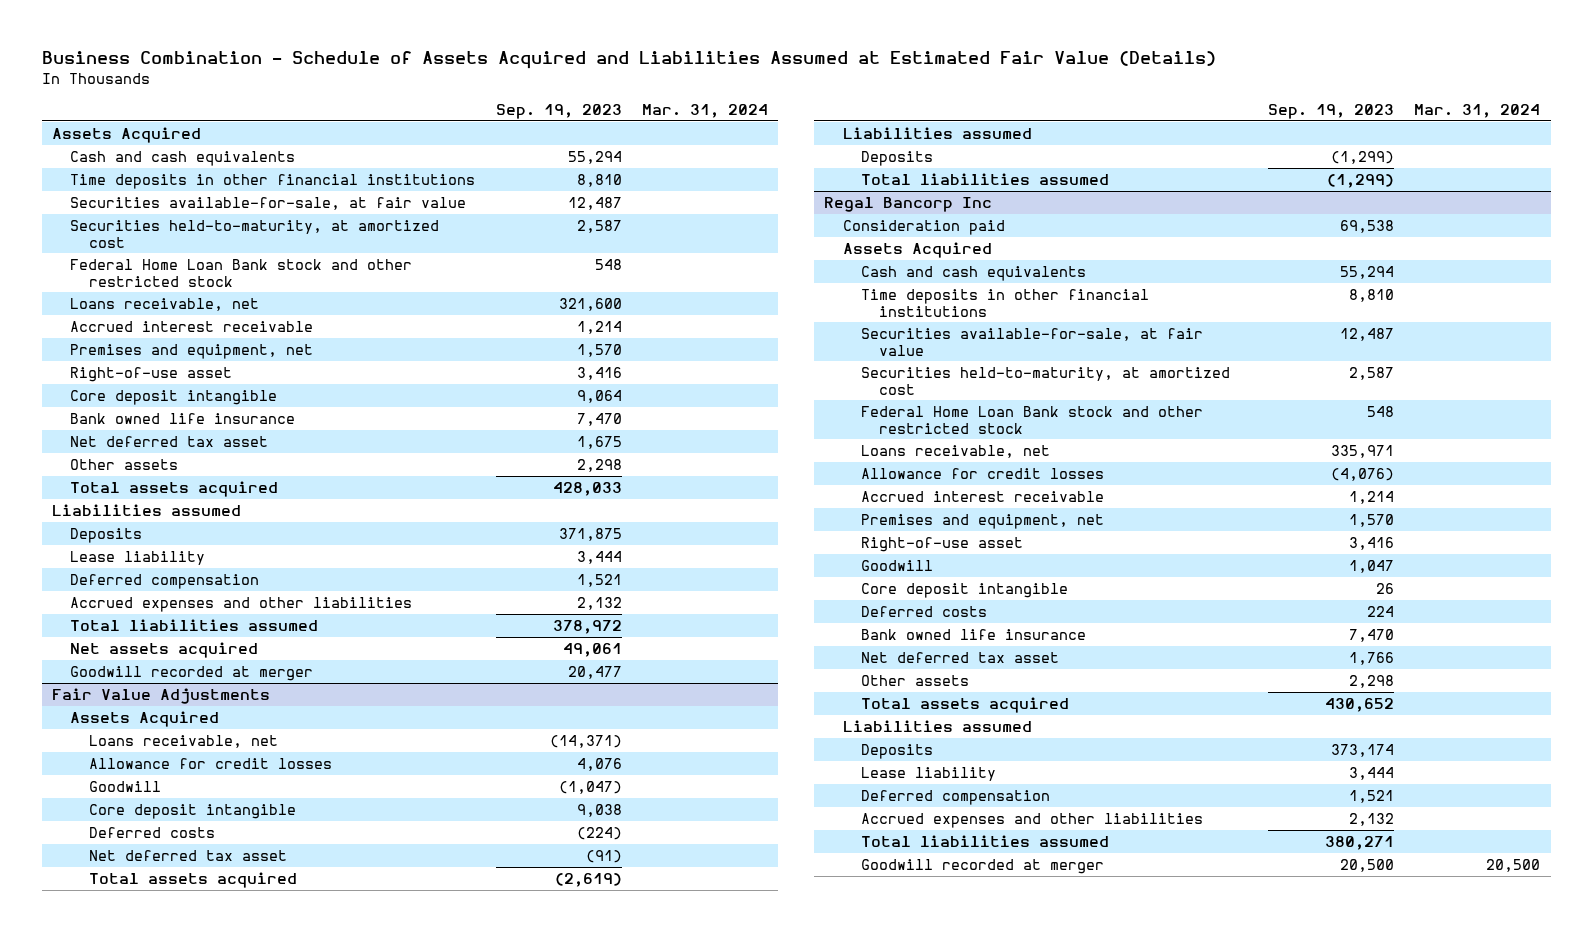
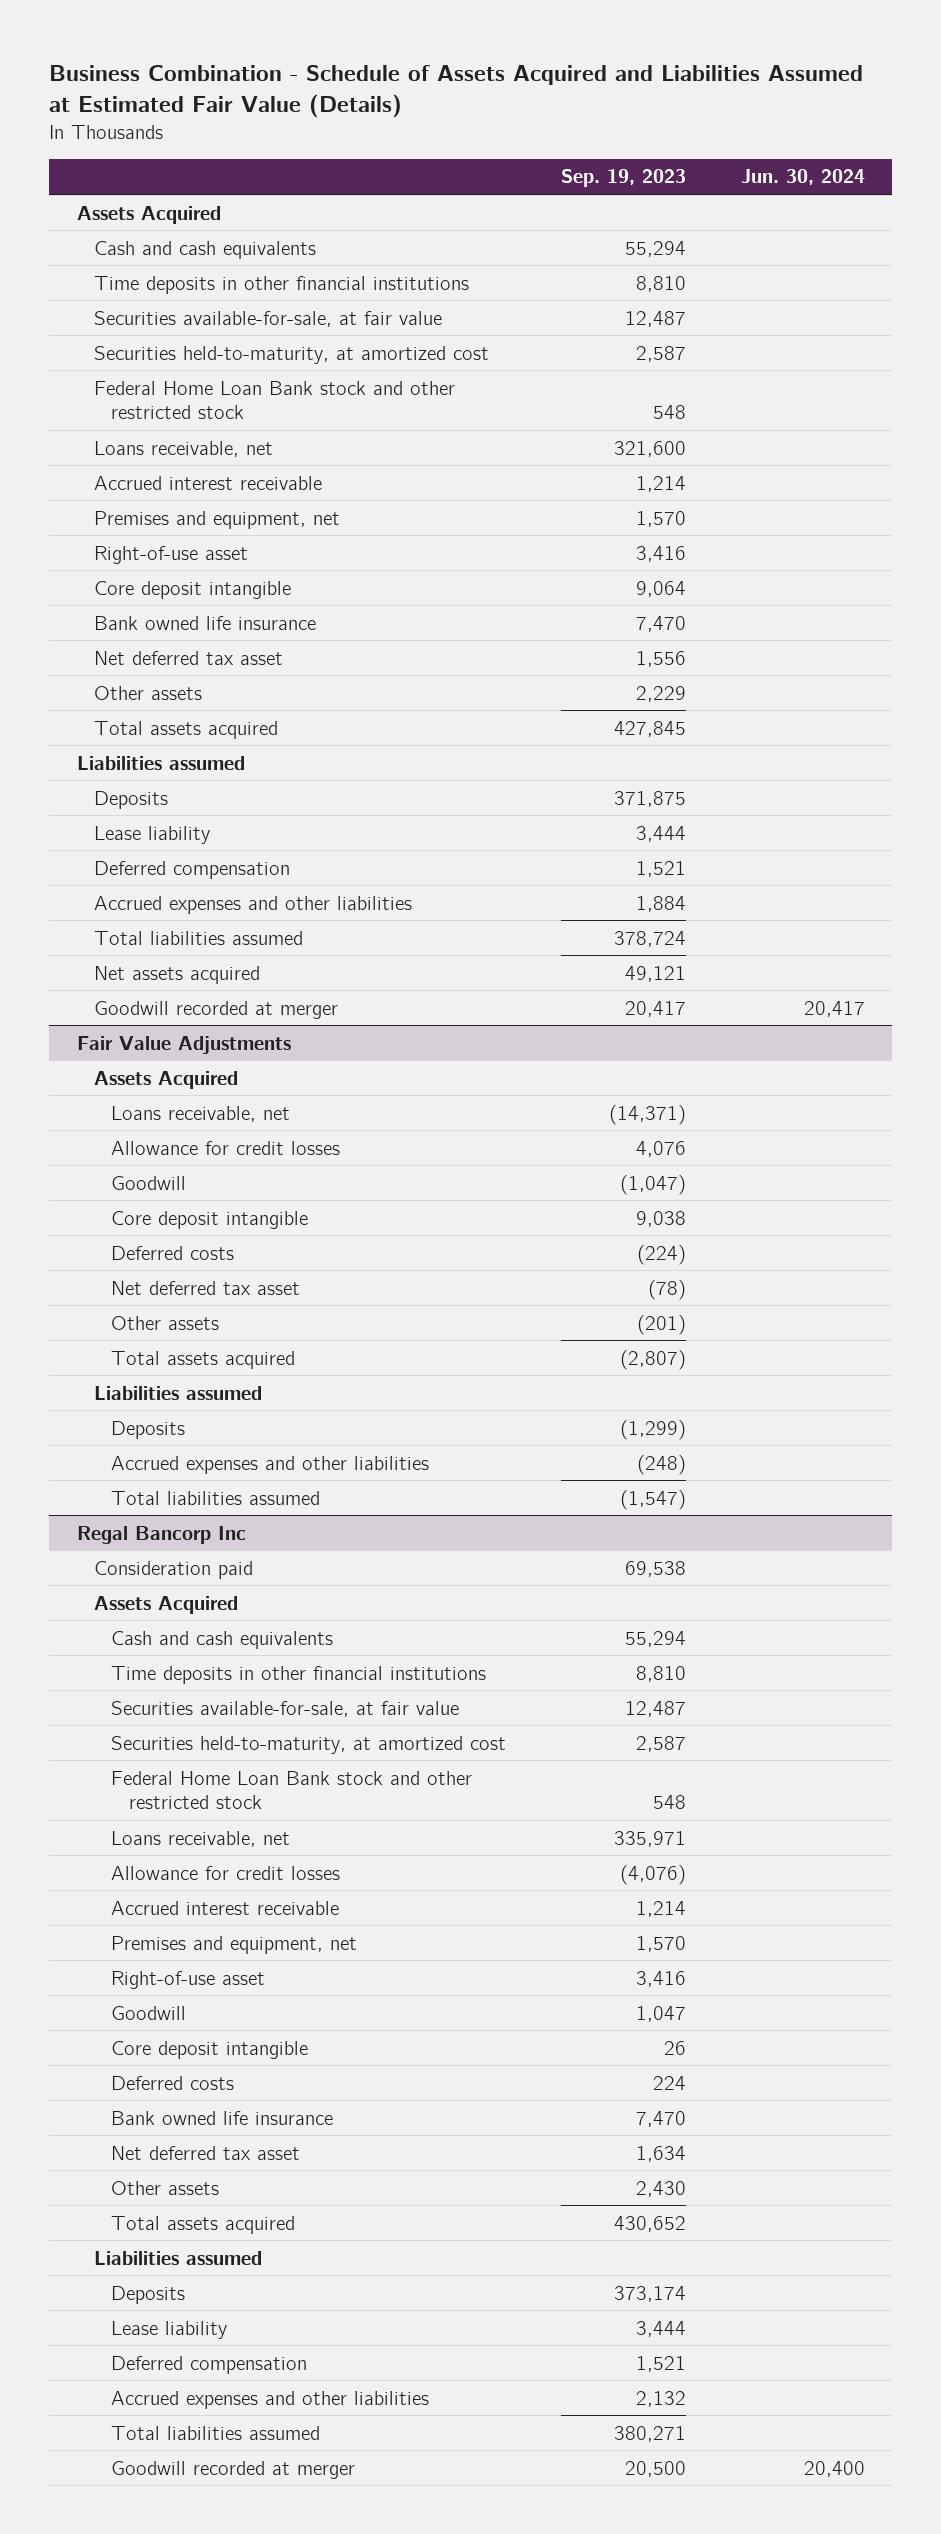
[642,103,769,118] Mar. 31, 2024 -> none
none -> [740,169,865,186] Jun. 30, 2024
[576,435,622,449] 1,675 -> [636,650,687,667] 1,556
[576,458,622,472] 2,298 -> [636,685,687,702] 2,229
[552,481,622,496] 428,033 -> [614,720,687,737] 427,845
[576,596,622,610] 2,132 -> [636,895,687,912] 1,884
[552,619,622,634] 378,972 -> [614,930,687,947] 378,724
[562,642,622,657] 49,061 -> [625,965,687,982] 49,121
[567,665,622,679] 20,477 -> [625,1000,687,1017] 20,417
[585,849,622,863] (91) -> [648,1279,687,1300] (78)
none -> [111,1315,220,1330] Other assets
[554,872,622,887] (2,619) -> [620,1349,687,1370] (2,807)
none -> [111,1455,430,1474] Accrued expenses and other liabilities
[1327,173,1395,188] (1,299) -> [620,1489,687,1510] (1,547)
[1349,651,1395,665] 1,766 -> [636,2145,687,2162] 1,634
[1349,674,1395,688] 2,298 -> [636,2180,687,2197] 2,430

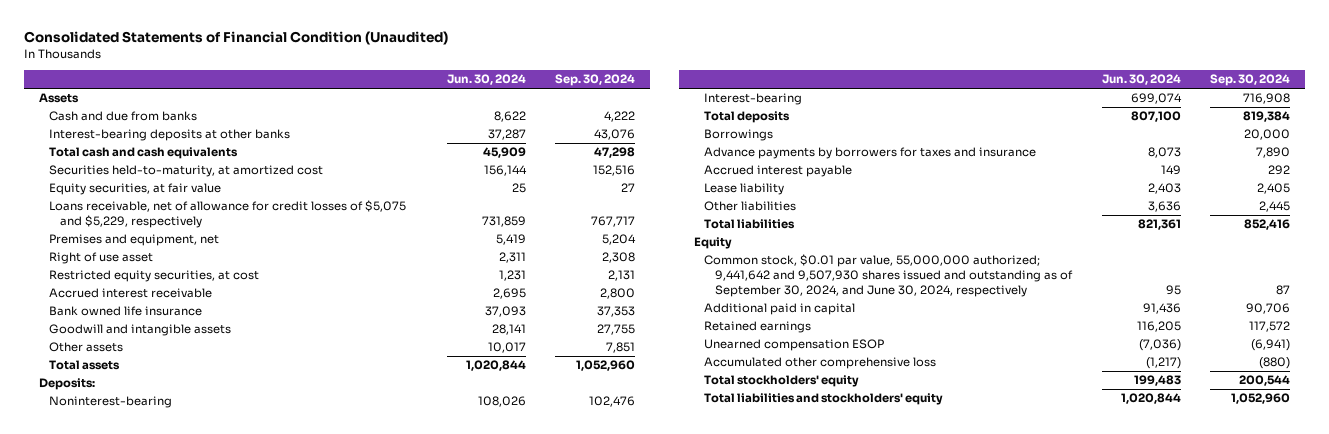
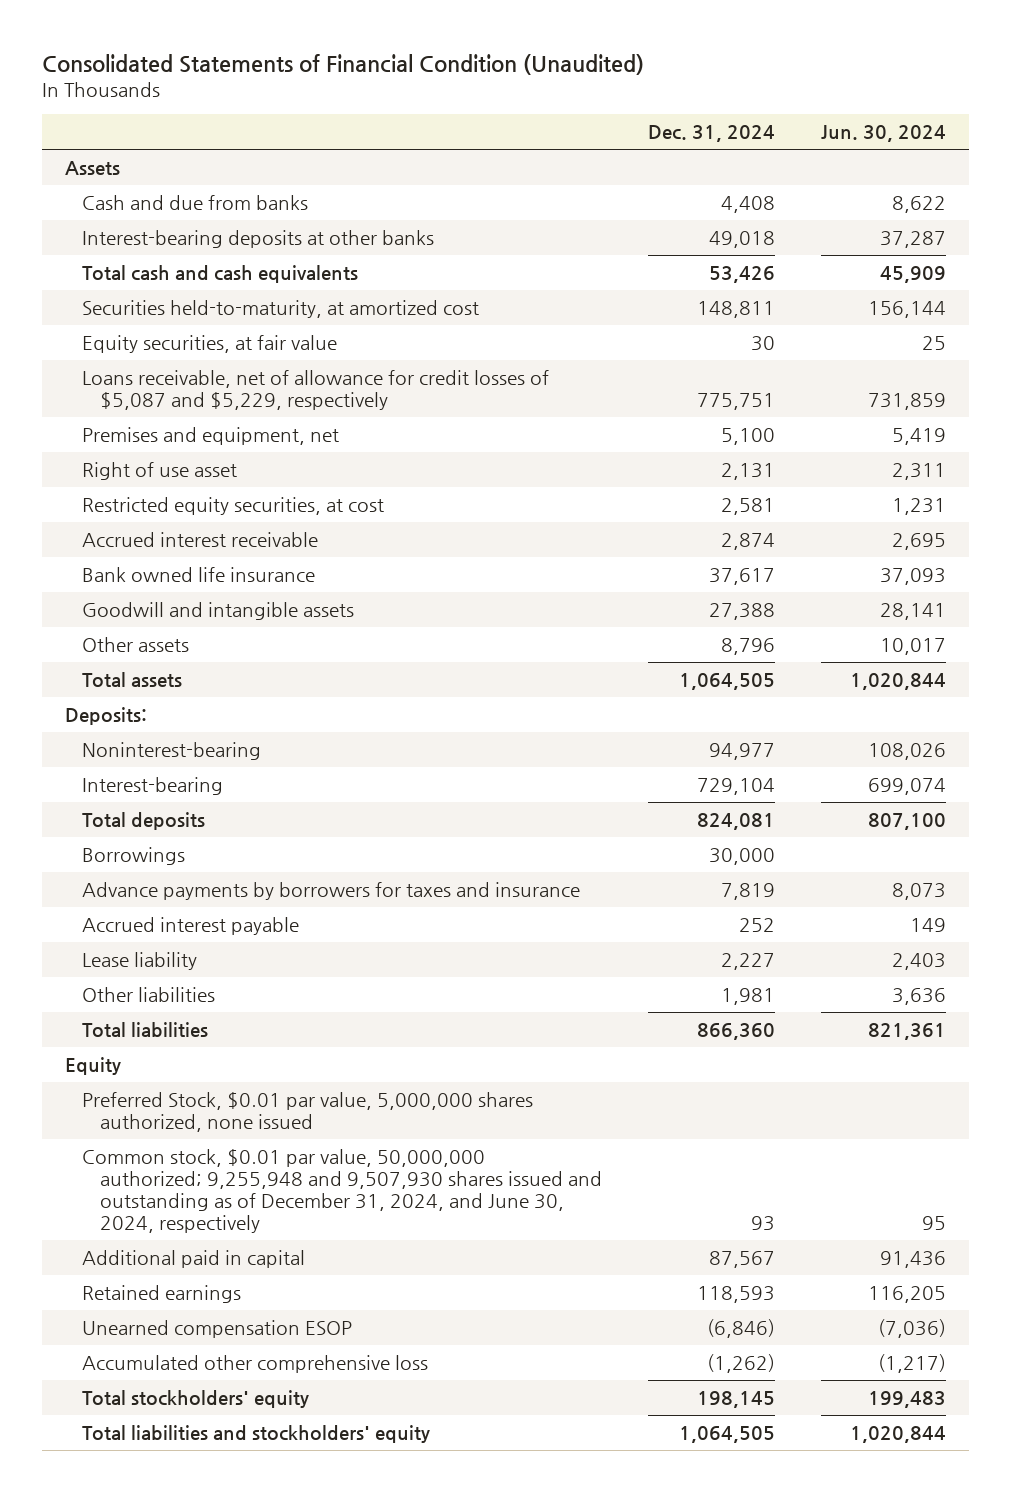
[555,74,636,87] Sep. 30, 2024 -> none
none -> [648,125,776,143] Dec. 31, 2024
[49,200,407,229] Loans receivable, net of allowance for credit losses of $5,075 and $5,229, respectively -> [82,370,550,410] Loans receivable, net of allowance for credit losses of $5,087 and $5,229, respectively
none -> [82,1092,534,1132] Preferred Stock, $0.01 par value, 5,000,000 shares authorized, none issued
[704,254,1073,298] Common stock, $0.01 par value, 55,000,000 authorized; 9,441,642 and 9,507,930 shares issued and outstanding as of September 30, 2024, and June 30, 2024, respectively -> [82,1149,602,1233] Common stock, $0.01 par value, 50,000,000 authorized; 9,255,948 and 9,507,930 shares issued and outstanding as of December 31, 2024, and June 30, 2024, respectively

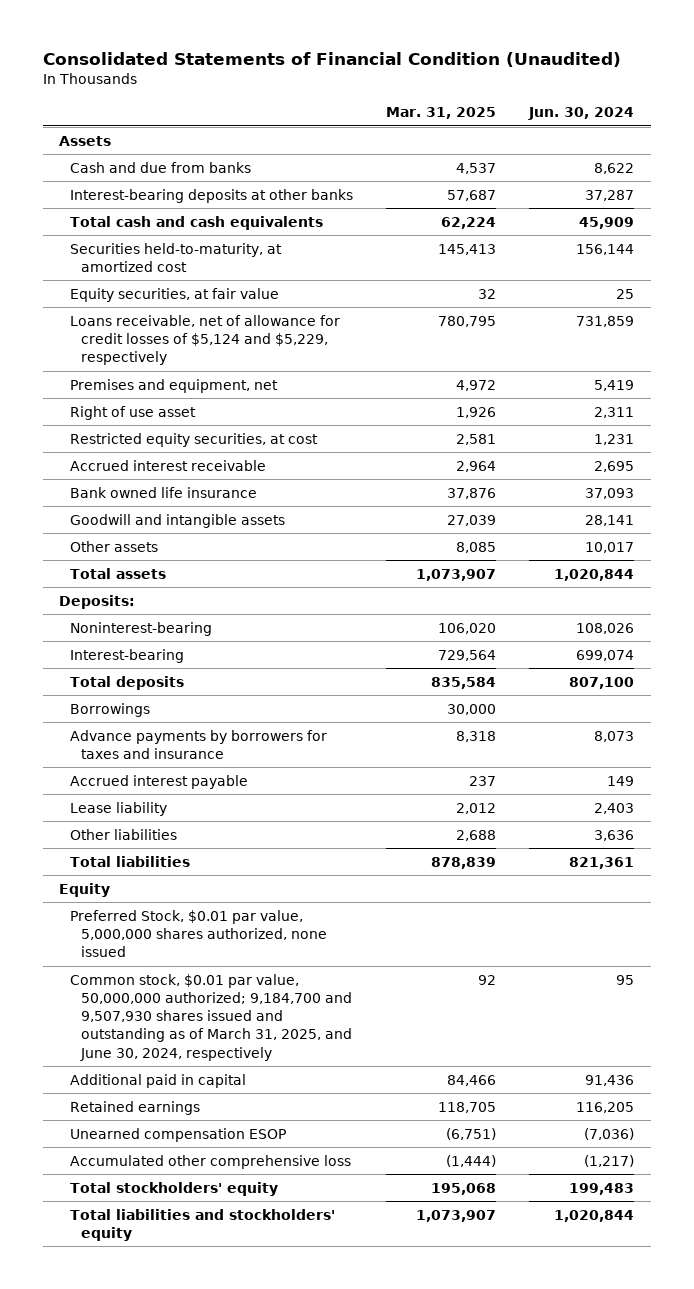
[648,125,776,143] Dec. 31, 2024 -> none
none -> [386,107,497,120] Mar. 31, 2025
[82,370,550,410] Loans receivable, net of allowance for credit losses of $5,087 and $5,229, respectively -> [70,314,341,366] Loans receivable, net of allowance for credit losses of $5,124 and $5,229, respectively
[82,1149,602,1233] Common stock, $0.01 par value, 50,000,000 authorized; 9,255,948 and 9,507,930 shares issued and outstanding as of December 31, 2024, and June 30, 2024, respectively -> [70,973,352,1061] Common stock, $0.01 par value, 50,000,000 authorized; 9,184,700 and 9,507,930 shares issued and outstanding as of March 31, 2025, and June 30, 2024, respectively

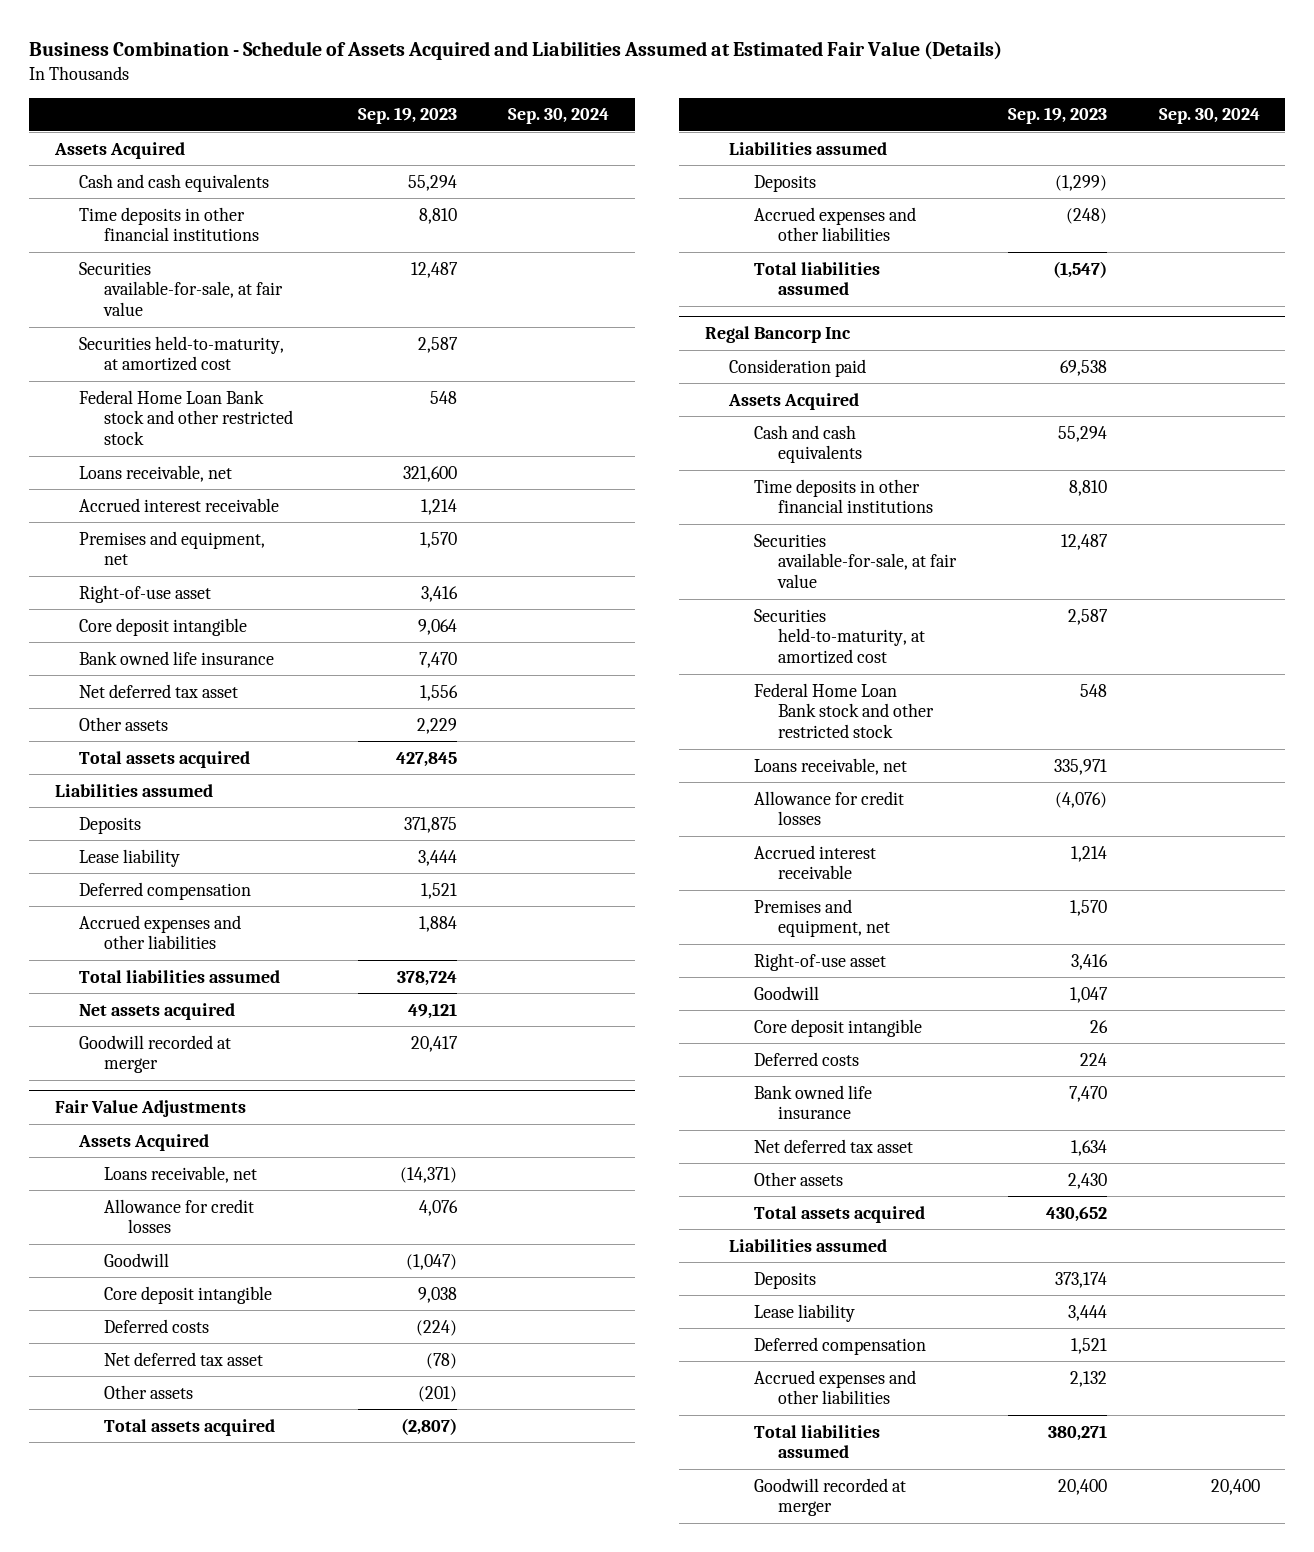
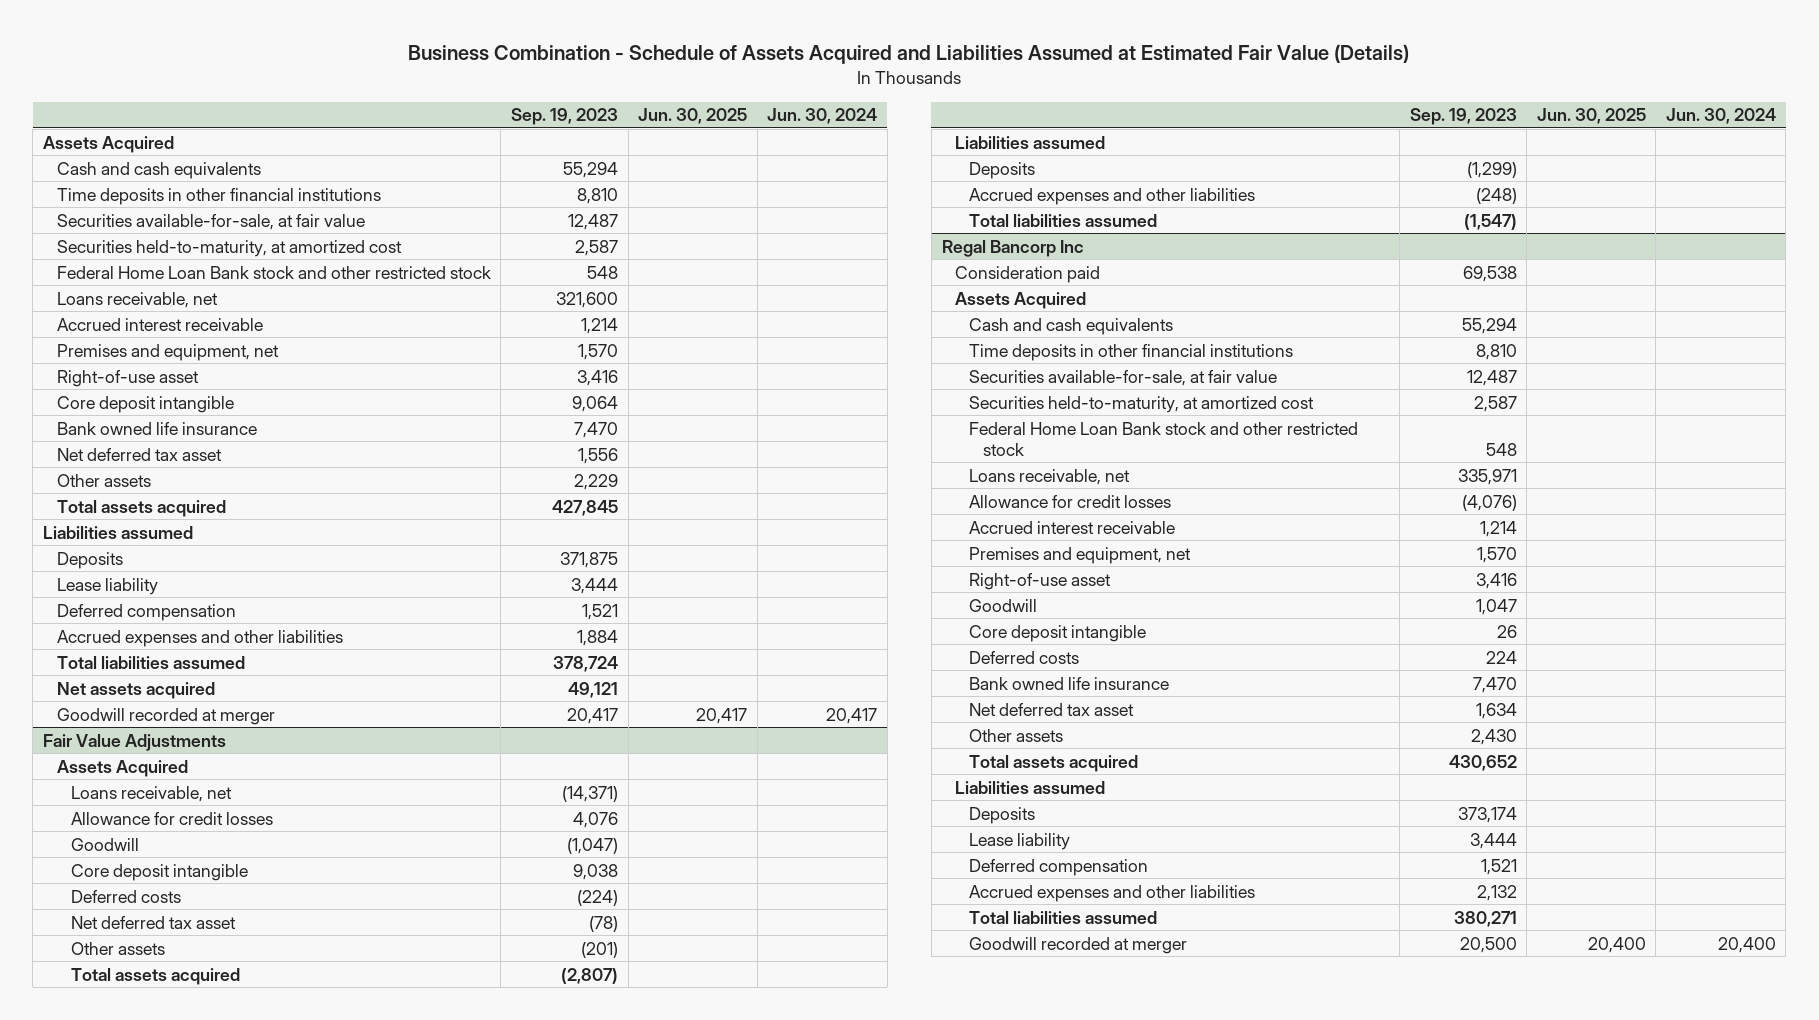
[508,108,610,125] Sep. 30, 2024 -> none
none -> [638,108,748,125] Jun. 30, 2025
none -> [767,108,878,125] Jun. 30, 2024
[1057,1478,1107,1495] 20,400 -> [1459,936,1517,953] 20,500

